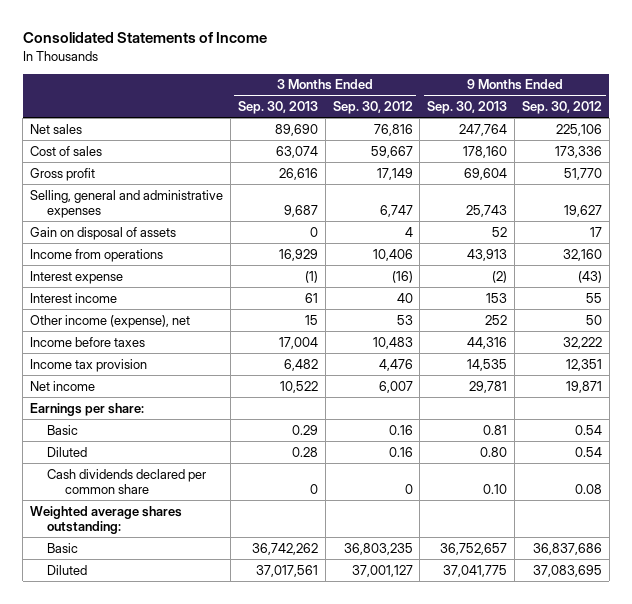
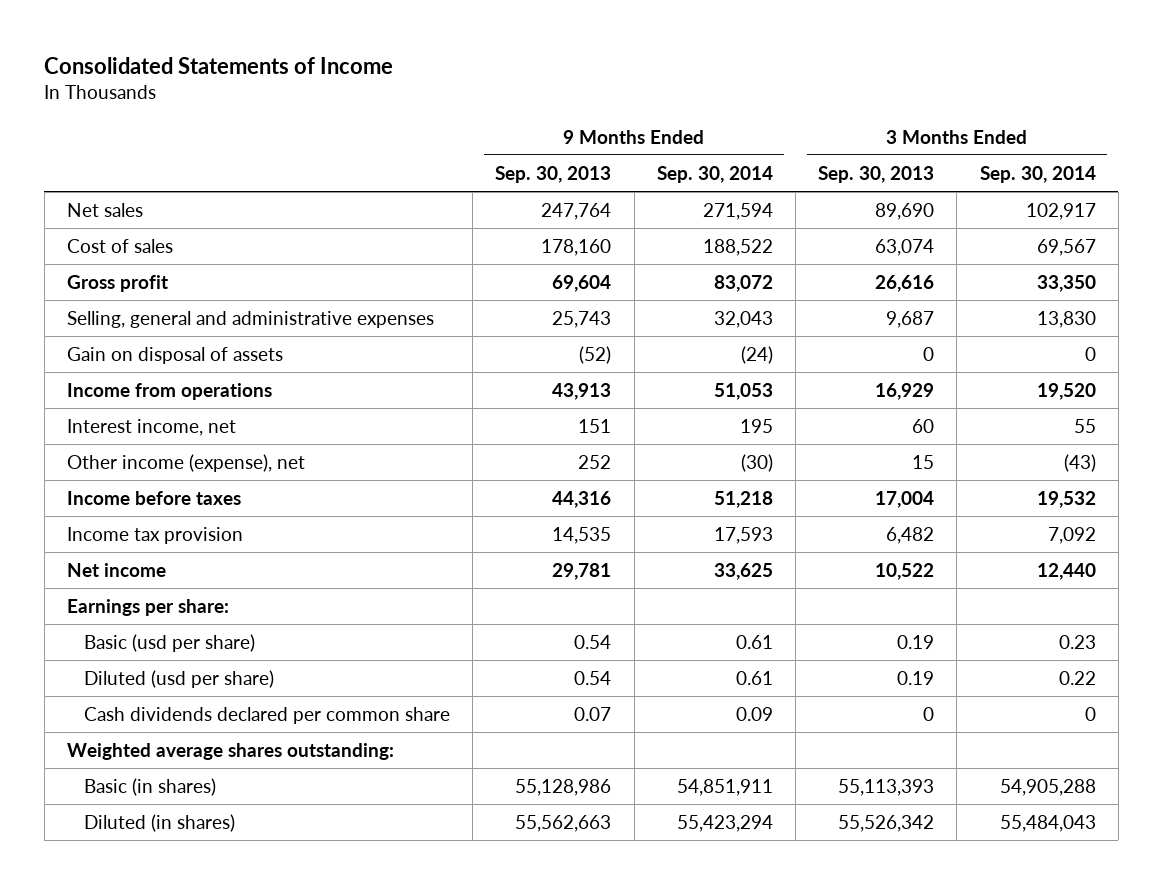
[332,101,413,115] Sep. 30, 2012 -> none
[521,101,602,115] Sep. 30, 2012 -> none
none -> [656,166,773,184] Sep. 30, 2014
none -> [979,166,1096,184] Sep. 30, 2014
[492,226,508,237] 52 -> [579,346,612,365] (52)
[30,270,124,284] Interest expense -> none
[30,292,118,303] Interest income -> [66,419,236,437] Interest income, net
[304,292,318,303] 61 -> [912,419,935,434] 60
[486,292,508,303] 153 -> [578,419,612,434] 151
[47,424,79,435] Basic -> [83,634,255,653] Basic (usd per share)
[291,424,318,435] 0.29 -> [897,635,935,650] 0.19
[483,424,508,435] 0.81 -> [574,635,612,650] 0.54
[47,446,88,457] Diluted -> [83,670,274,689] Diluted (usd per share)
[291,446,318,457] 0.28 -> [897,671,935,686] 0.19
[480,446,508,457] 0.80 -> [574,671,612,686] 0.54
[483,483,508,494] 0.10 -> [574,707,612,722] 0.07
[47,542,79,553] Basic -> [83,778,216,797] Basic (in shares)
[251,542,318,555] 36,742,262 -> [838,779,935,797] 55,113,393
[440,542,508,555] 36,752,657 -> [515,779,612,797] 55,128,986
[47,564,88,575] Diluted -> [83,814,235,833] Diluted (in shares)
[255,564,318,577] 37,017,561 -> [838,815,935,833] 55,526,342
[443,564,508,577] 37,041,775 -> [515,815,612,833] 55,562,663

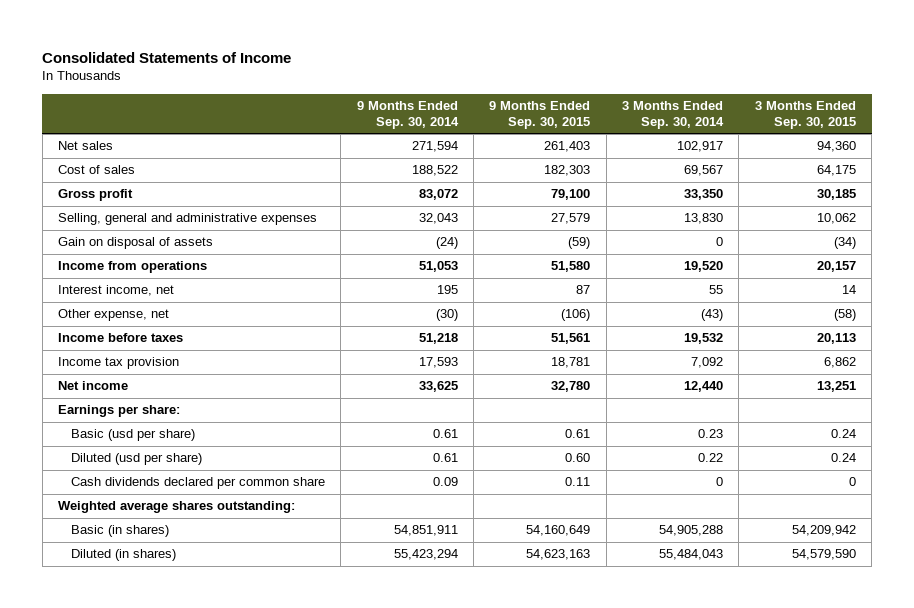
[495,166,612,184] Sep. 30, 2013 -> none
[818,166,935,184] Sep. 30, 2013 -> none
none -> [489,100,591,129] 9 Months Ended Sep. 30, 2015
none -> [754,100,856,129] 3 Months Ended Sep. 30, 2015
[66,454,305,473] Other income (expense), net -> [58,309,170,322] Other expense, net

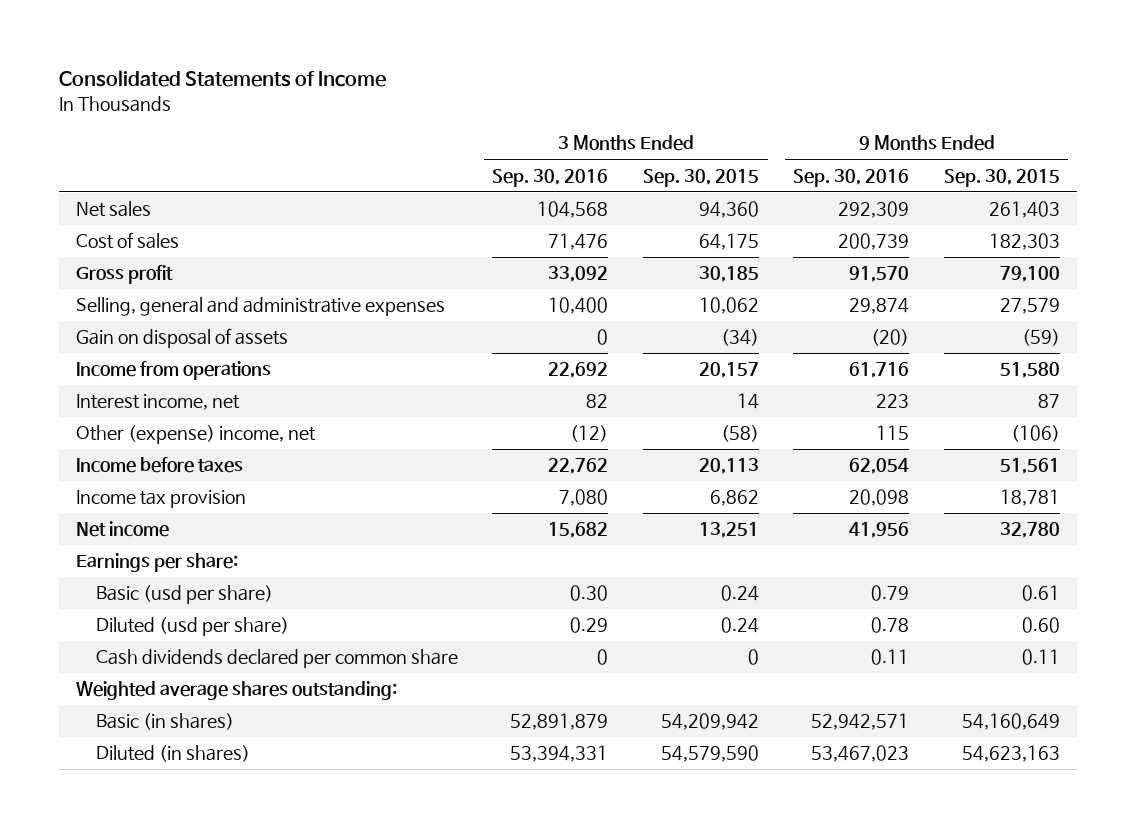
[356,100,459,129] 9 Months Ended Sep. 30, 2014 -> none
[621,100,724,129] 3 Months Ended Sep. 30, 2014 -> none
none -> [492,168,609,187] Sep. 30, 2016
none -> [793,168,910,187] Sep. 30, 2016
[58,309,170,322] Other expense, net -> [76,425,317,445] Other (expense) income, net

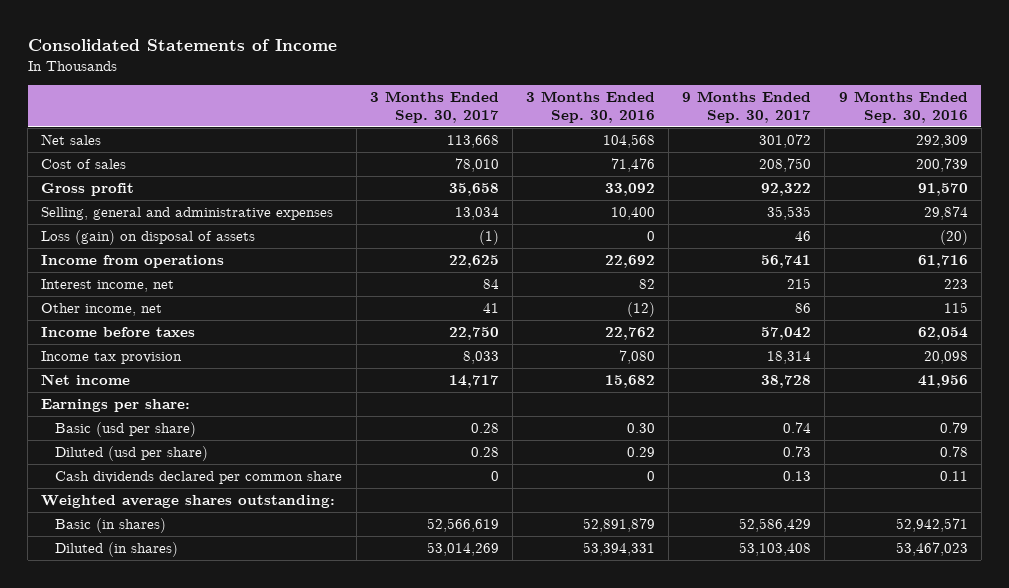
[642,168,759,187] Sep. 30, 2015 -> none
[943,168,1060,187] Sep. 30, 2015 -> none
none -> [369,91,499,123] 3 Months Ended Sep. 30, 2017
none -> [682,91,812,123] 9 Months Ended Sep. 30, 2017
[76,328,289,349] Gain on disposal of assets -> [41,230,256,246] Loss (gain) on disposal of assets
[76,425,317,445] Other (expense) income, net -> [41,303,163,317] Other income, net

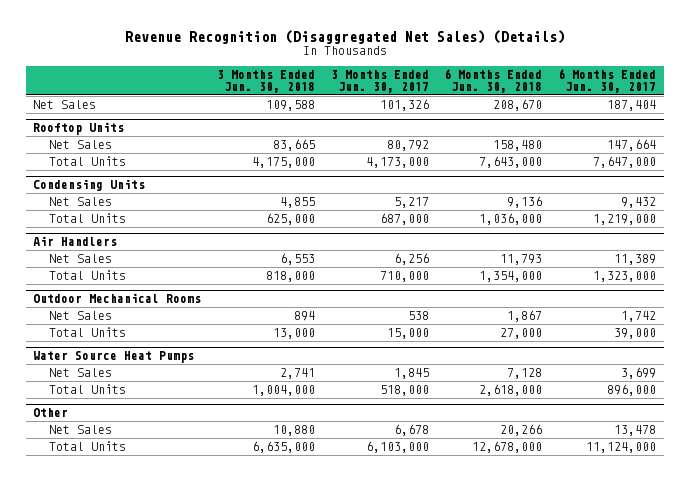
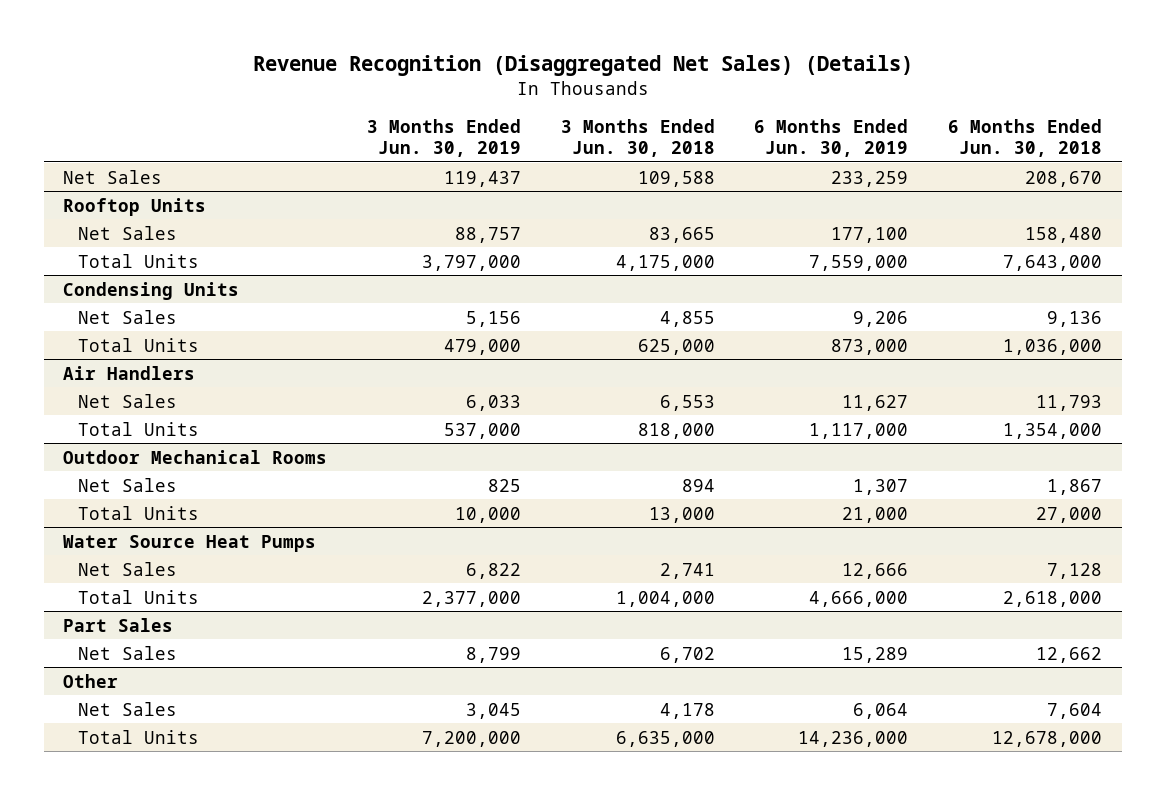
[330,69,429,94] 3 Months Ended Jun. 30, 2017 -> none
[558,68,657,94] 6 Months Ended Jun. 30, 2017 -> none
none -> [367,118,522,157] 3 Months Ended Jun. 30, 2019
none -> [754,118,909,157] 6 Months Ended Jun. 30, 2019
none -> [63,617,174,632] Part Sales
none -> [77,645,177,660] Net Sales
[273,425,316,437] 10,880 -> [659,702,715,719] 4,178
[500,424,543,437] 20,266 -> [1046,702,1102,719] 7,604

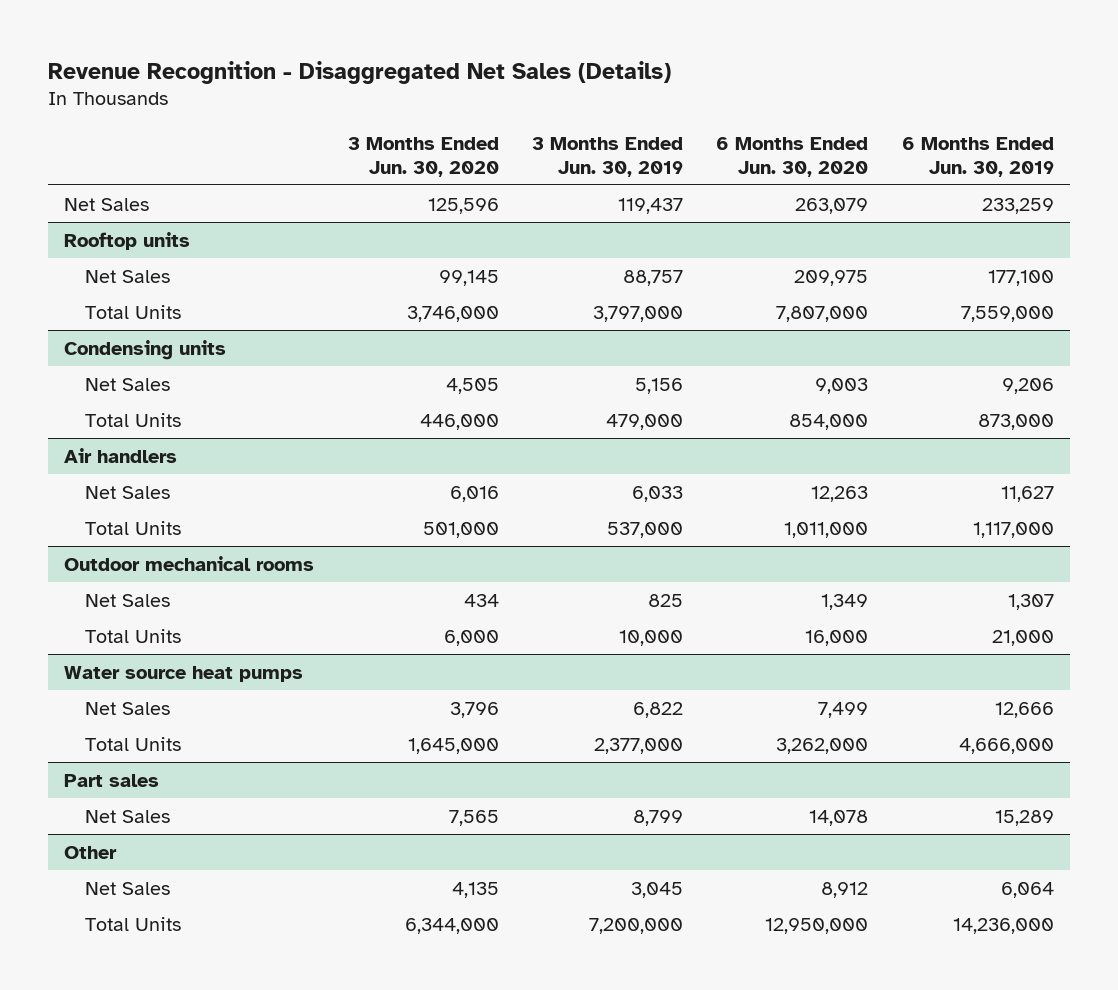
[252,54,913,76] Revenue Recognition (Disaggregated Net Sales) (Details) -> [47,60,671,84] Revenue Recognition - Disaggregated Net Sales (Details)
[560,118,715,157] 3 Months Ended Jun. 30, 2018 -> none
[947,118,1102,157] 6 Months Ended Jun. 30, 2018 -> none
none -> [347,136,499,177] 3 Months Ended Jun. 30, 2020
none -> [716,136,869,177] 6 Months Ended Jun. 30, 2020
[63,197,207,216] Rooftop Units -> [64,231,191,250] Rooftop units
[63,281,240,300] Condensing Units -> [64,339,227,360] Condensing units
[63,365,196,380] Air Handlers -> [64,447,178,463] Air handlers
[63,449,328,464] Outdoor Mechanical Rooms -> [64,555,315,571] Outdoor mechanical rooms
[63,534,317,552] Water Source Heat Pumps -> [64,665,304,682] Water source heat pumps
[63,617,174,632] Part Sales -> [64,773,160,787] Part sales

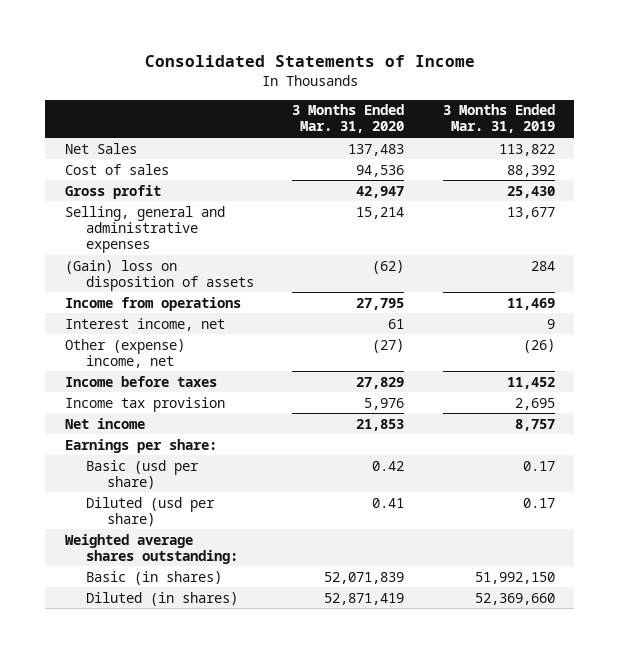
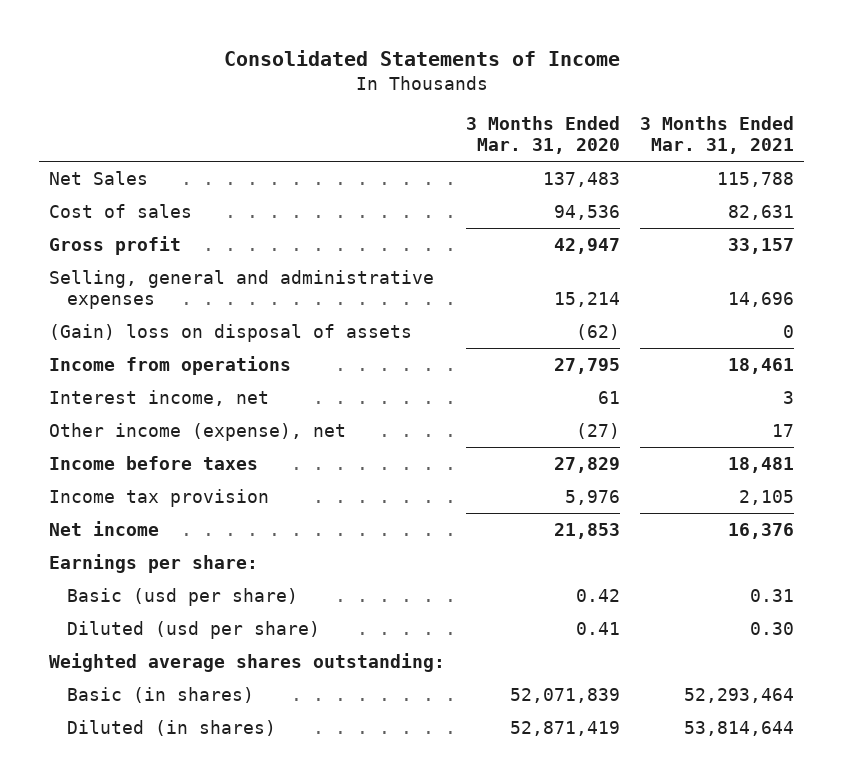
[443,104,556,134] 3 Months Ended Mar. 31, 2019 -> none
none -> [639,116,794,155] 3 Months Ended Mar. 31, 2021
[64,259,254,291] (Gain) loss on disposition of assets -> [49,324,413,343] (Gain) loss on disposal of assets
[64,338,185,368] Other (expense) income, net -> [49,423,347,442] Other income (expense), net

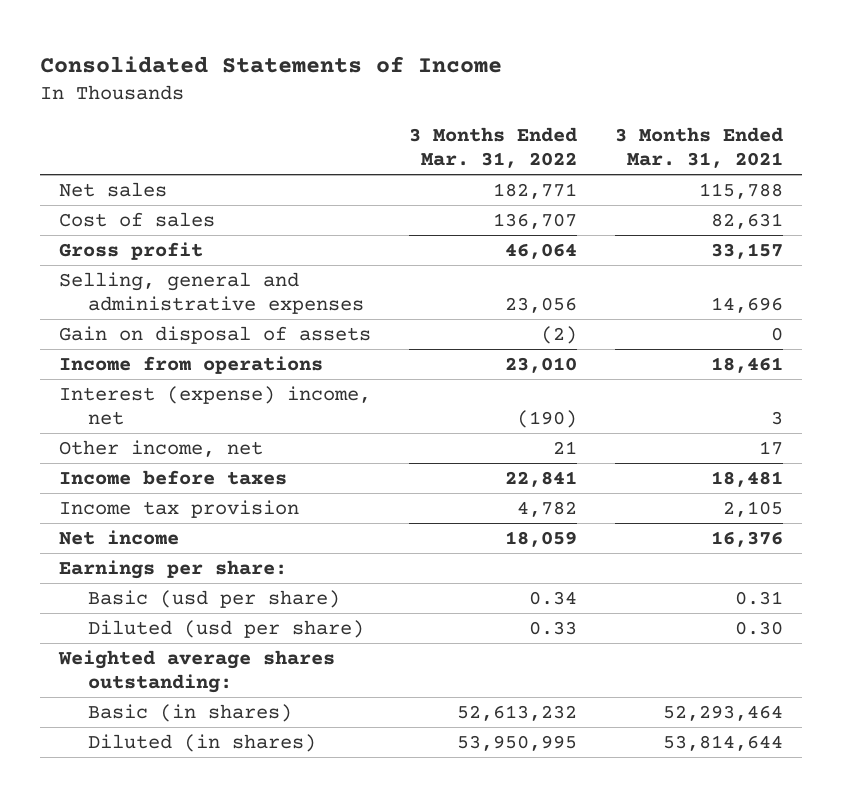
[465,116,620,155] 3 Months Ended Mar. 31, 2020 -> none
none -> [409,126,578,169] 3 Months Ended Mar. 31, 2022
[49,171,149,186] Net Sales -> [59,182,168,198] Net sales
[49,324,413,343] (Gain) loss on disposal of assets -> [59,326,372,345] Gain on disposal of assets
[49,390,270,407] Interest income, net -> [59,386,372,426] Interest (expense) income, net
[49,423,347,442] Other income (expense), net -> [59,440,264,458] Other income, net

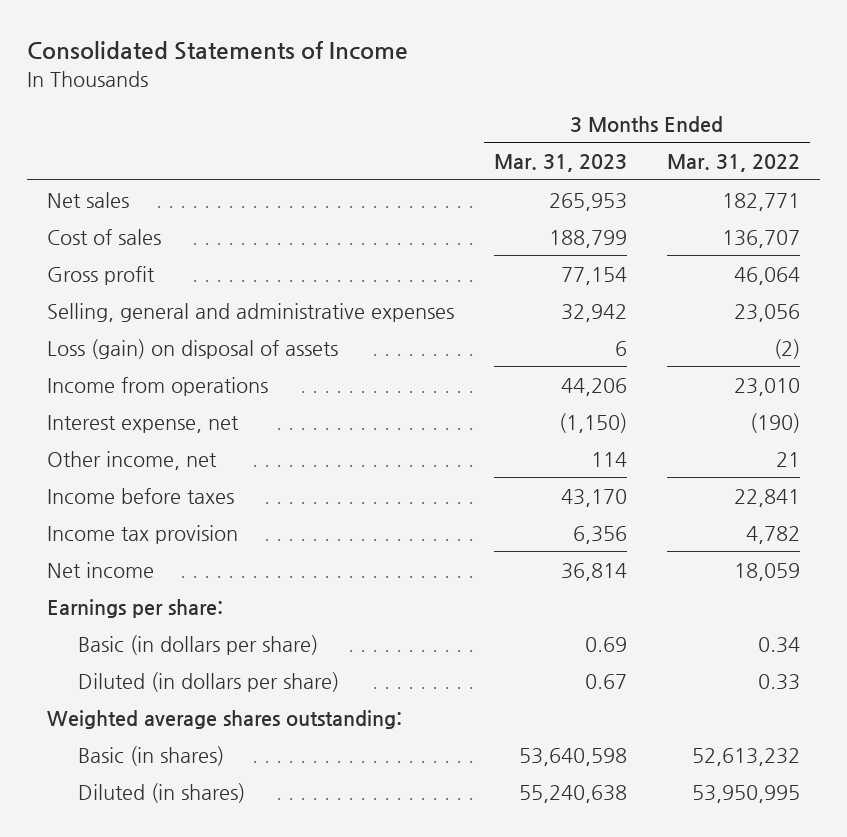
[615,126,784,169] 3 Months Ended Mar. 31, 2021 -> none
none -> [493,154,627,173] Mar. 31, 2023
[59,326,372,345] Gain on disposal of assets -> [46,338,338,359] Loss (gain) on disposal of assets
[59,386,372,426] Interest (expense) income, net -> [46,414,239,433] Interest expense, net
[87,590,340,609] Basic (usd per share) -> [78,634,319,655] Basic (in dollars per share)
[87,620,364,639] Diluted (usd per share) -> [78,671,340,692] Diluted (in dollars per share)

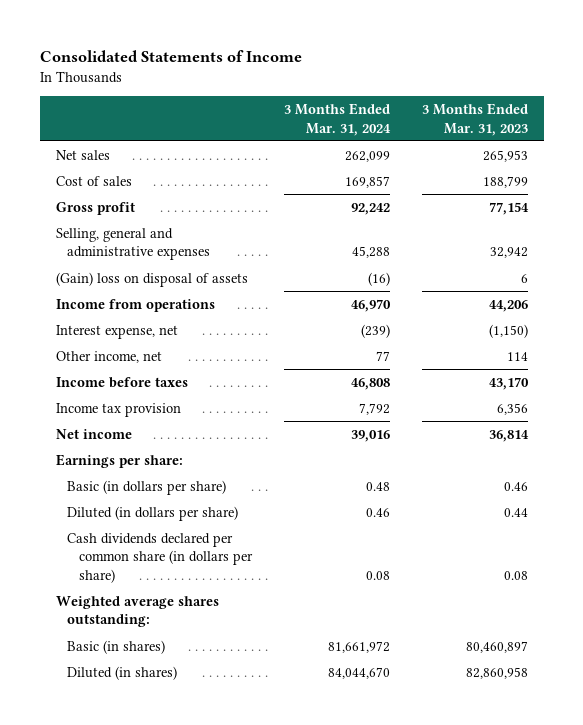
[666,154,800,173] Mar. 31, 2022 -> none
none -> [283,102,391,136] 3 Months Ended Mar. 31, 2024
[46,338,338,359] Loss (gain) on disposal of assets -> [55,271,248,287] (Gain) loss on disposal of assets
[584,636,627,652] 0.69 -> [503,481,528,491] 0.46
[584,673,627,689] 0.67 -> [503,507,528,517] 0.44
none -> [67,532,253,584] Cash dividends declared per common share (in dollars per share)
[518,747,627,766] 53,640,598 -> [465,640,528,653] 80,460,897
[518,784,627,803] 55,240,638 -> [465,666,528,679] 82,860,958

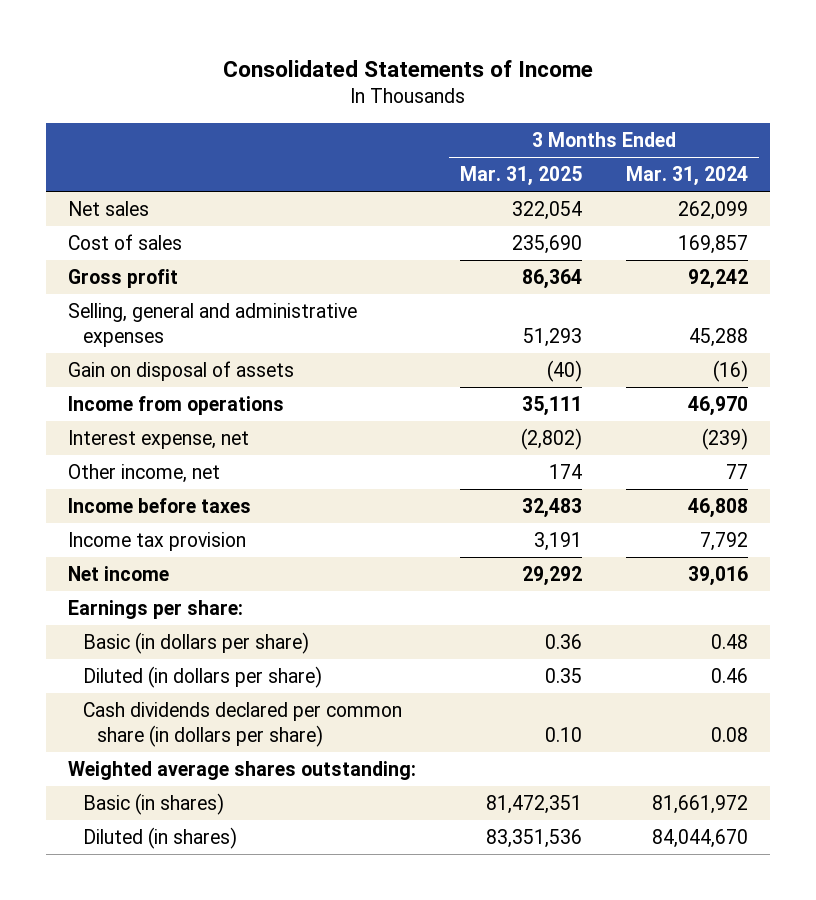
[421,102,528,136] 3 Months Ended Mar. 31, 2023 -> none
none -> [460,166,583,187] Mar. 31, 2025
[55,271,248,287] (Gain) loss on disposal of assets -> [68,361,295,382] Gain on disposal of assets

